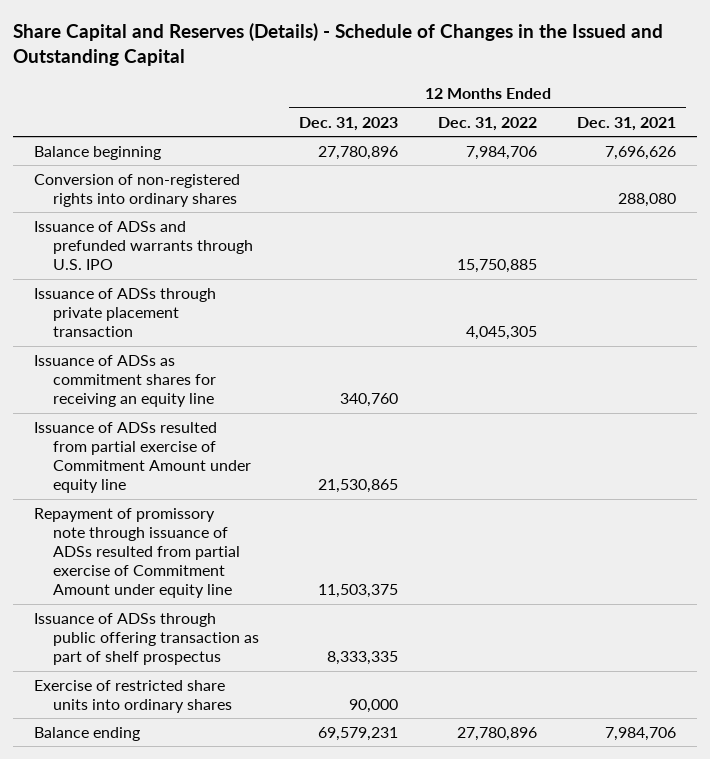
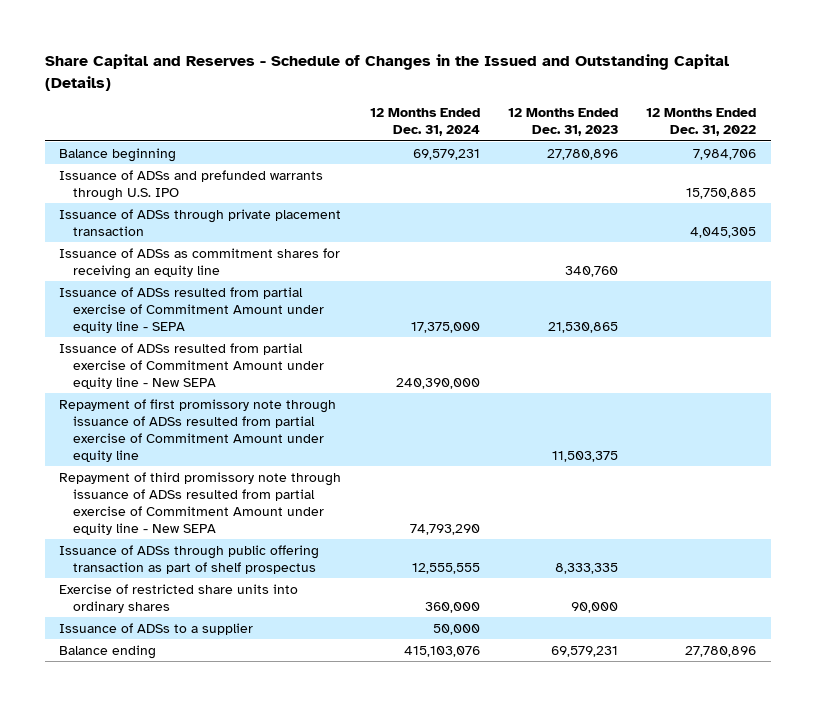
[13,23,664,67] Share Capital and Reserves (Details) - Schedule of Changes in the Issued and Outstanding Capital -> [44,54,729,92] Share Capital and Reserves - Schedule of Changes in the Issued and Outstanding Capital (Details)
[577,116,677,131] Dec. 31, 2021 -> none
none -> [369,108,480,137] 12 Months Ended Dec. 31, 2024
[33,173,240,208] Conversion of non-registered rights into ordinary shares -> none
[33,421,251,494] Issuance of ADSs resulted from partial exercise of Commitment Amount under equity line -> [59,286,324,333] Issuance of ADSs resulted from partial exercise of Commitment Amount under equity line - SEPA
none -> [59,342,324,389] Issuance of ADSs resulted from partial exercise of Commitment Amount under equity line - New SEPA
[33,507,240,599] Repayment of promissory note through issuance of ADSs resulted from partial exercise of Commitment Amount under equity line -> [59,398,337,462] Repayment of first promissory note through issuance of ADSs resulted from partial exercise of Commitment Amount under equity line
none -> [59,471,342,535] Repayment of third promissory note through issuance of ADSs resulted from partial exercise of Commitment Amount under equity line - New SEPA
none -> [59,622,254,635] Issuance of ADSs to a supplier

